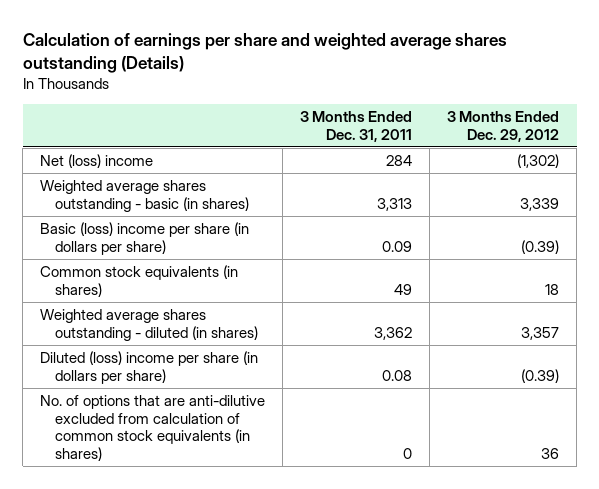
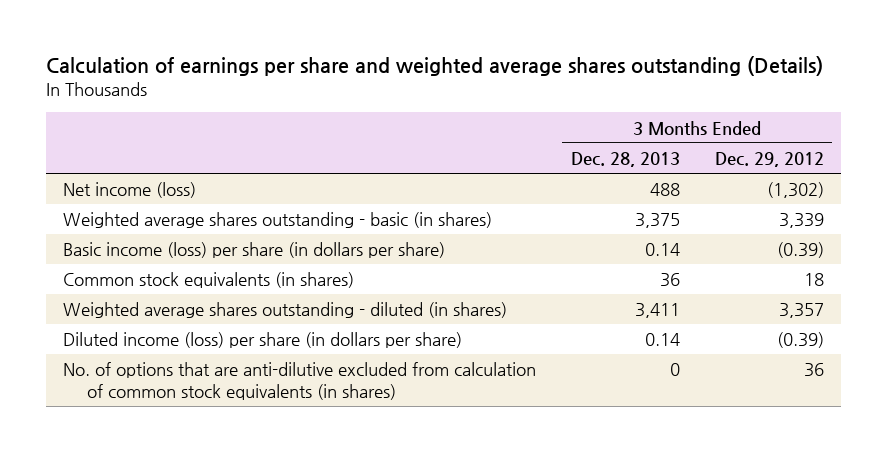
[300,111,413,142] 3 Months Ended Dec. 31, 2011 -> none
none -> [570,152,680,168] Dec. 28, 2013
[40,154,154,169] Net (loss) income -> [63,182,197,199] Net income (loss)
[40,222,250,255] Basic (loss) income per share (in dollars per share) -> [63,242,446,259] Basic income (loss) per share (in dollars per share)
[40,351,259,384] Diluted (loss) income per share (in dollars per share) -> [63,332,463,349] Diluted income (loss) per share (in dollars per share)

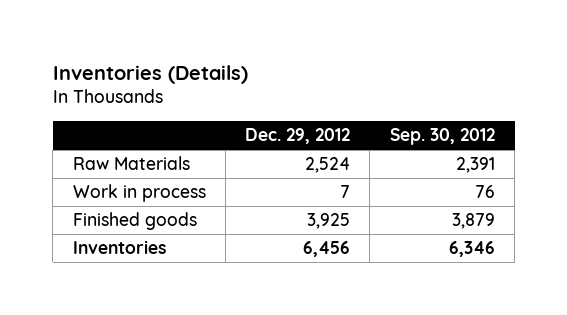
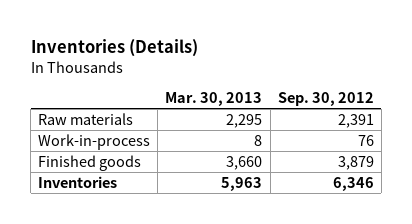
[245,128,351,145] Dec. 29, 2012 -> none
none -> [165,91,263,106] Mar. 30, 2013
[72,156,190,171] Raw Materials -> [38,112,134,125] Raw materials
[72,184,206,203] Work in process -> [38,133,151,150] Work-in-process

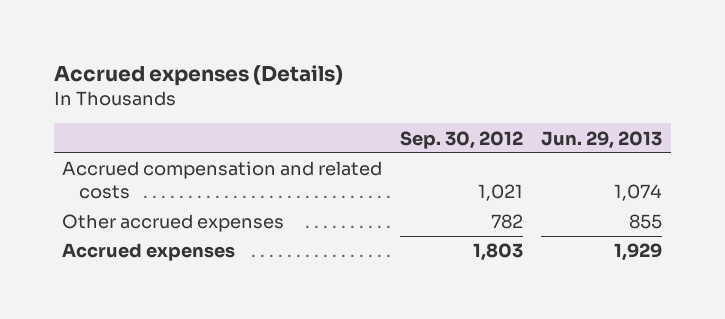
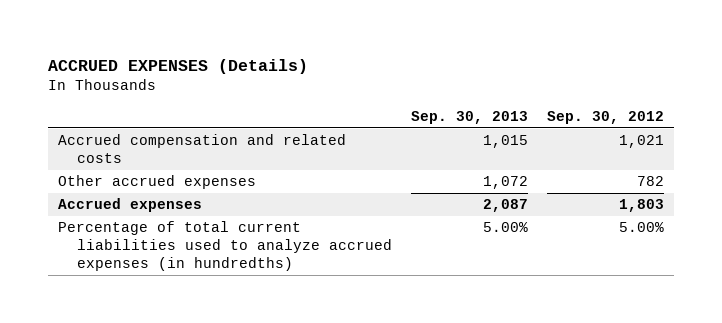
[53,65,343,87] Accrued expenses (Details) -> [48,58,309,74] ACCRUED EXPENSES (Details)
[541,130,663,149] Jun. 29, 2013 -> none
none -> [410,110,528,124] Sep. 30, 2013
none -> [57,221,392,271] Percentage of total current liabilities used to analyze accrued expenses (in hundredths)

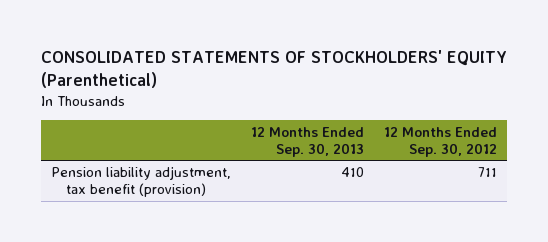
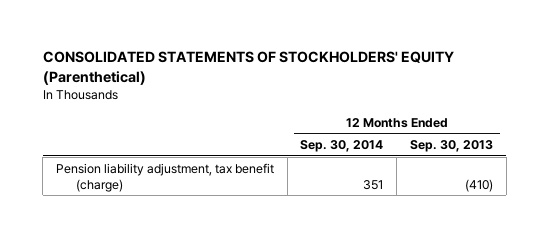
[384,126,498,157] 12 Months Ended Sep. 30, 2012 -> none
none -> [300,140,384,153] Sep. 30, 2014
[50,166,231,198] Pension liability adjustment, tax benefit (provision) -> [55,162,274,192] Pension liability adjustment, tax benefit (charge)
[341,167,365,178] 410 -> [464,178,493,192] (410)

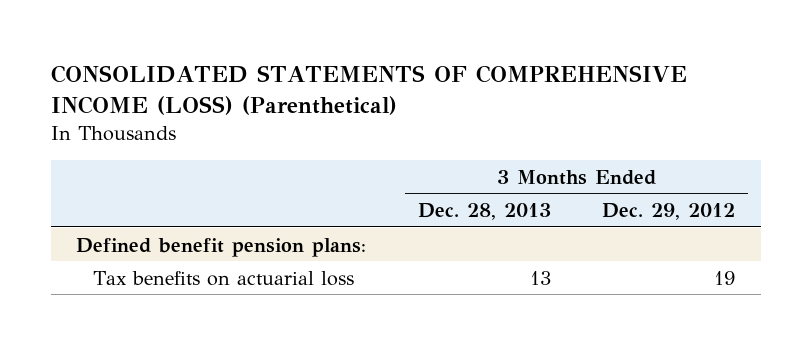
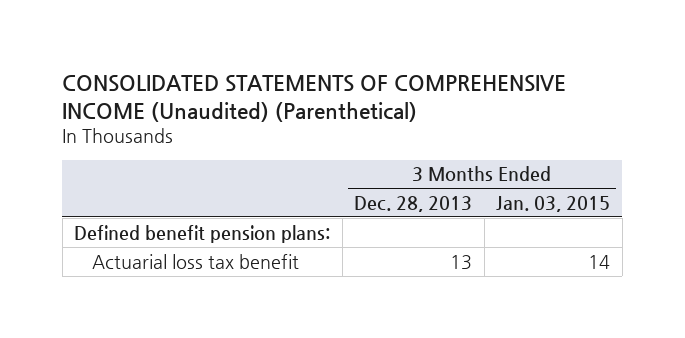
[50,64,687,115] CONSOLIDATED STATEMENTS OF COMPREHENSIVE INCOME (LOSS) (Parenthetical) -> [62,74,567,122] CONSOLIDATED STATEMENTS OF COMPREHENSIVE INCOME (Unaudited) (Parenthetical)
[602,203,736,221] Dec. 29, 2012 -> none
none -> [496,195,611,212] Jan. 03, 2015
[92,270,354,286] Tax benefits on actuarial loss -> [92,253,300,269] Actuarial loss tax benefit

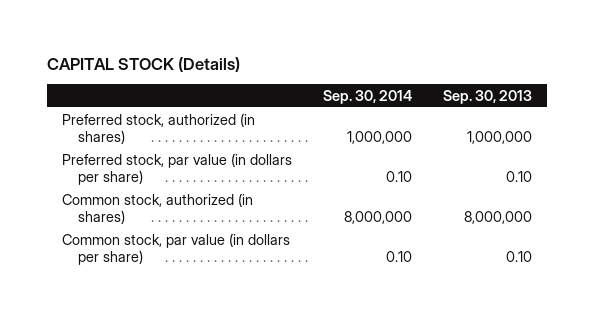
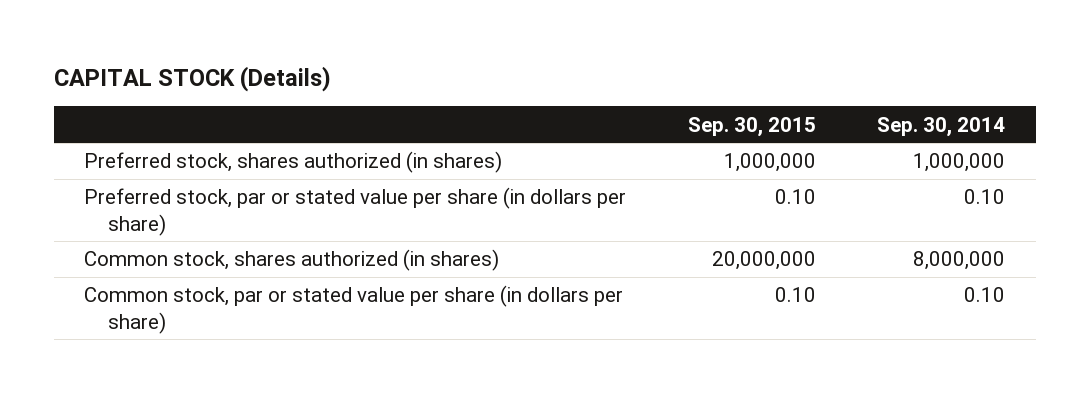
[443,89,533,104] Sep. 30, 2013 -> none
none -> [687,116,816,137] Sep. 30, 2015
[62,112,256,145] Preferred stock, authorized (in shares) -> [84,151,503,174] Preferred stock, shares authorized (in shares)
[62,152,293,186] Preferred stock, par value (in dollars per share) -> [84,187,627,236] Preferred stock, par or stated value per share (in dollars per share)
[62,192,254,225] Common stock, authorized (in shares) -> [84,249,500,272] Common stock, shares authorized (in shares)
[62,232,291,266] Common stock, par value (in dollars per share) -> [84,285,624,334] Common stock, par or stated value per share (in dollars per share)

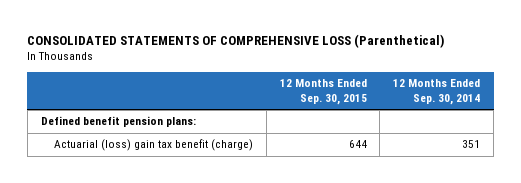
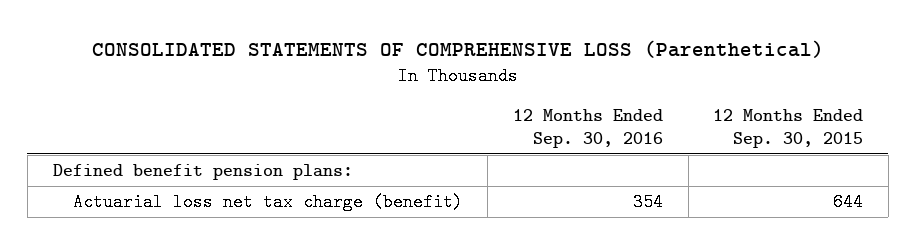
[393,79,481,105] 12 Months Ended Sep. 30, 2014 -> none
none -> [512,108,663,148] 12 Months Ended Sep. 30, 2016
[54,139,254,152] Actuarial (loss) gain tax benefit (charge) -> [72,193,463,212] Actuarial loss net tax charge (benefit)

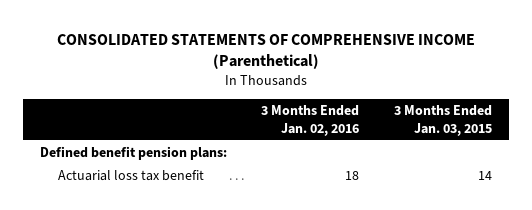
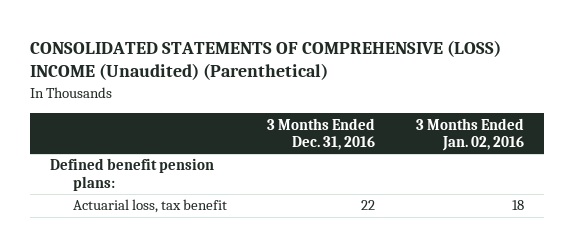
[56,33,475,70] CONSOLIDATED STATEMENTS OF COMPREHENSIVE INCOME (Parenthetical) -> [29,39,501,81] CONSOLIDATED STATEMENTS OF COMPREHENSIVE (LOSS) INCOME (Unaudited) (Parenthetical)
[393,104,492,136] 3 Months Ended Jan. 03, 2015 -> none
none -> [267,117,376,151] 3 Months Ended Dec. 31, 2016
[57,170,204,182] Actuarial loss tax benefit -> [73,199,228,214] Actuarial loss, tax benefit

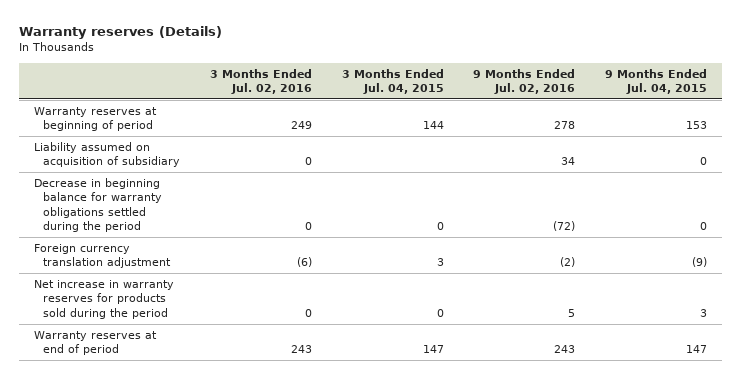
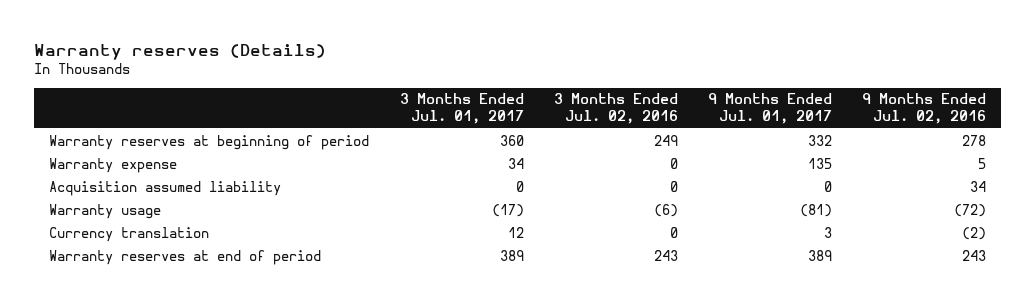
[341,68,444,94] 3 Months Ended Jul. 04, 2015 -> none
[605,68,708,94] 9 Months Ended Jul. 04, 2015 -> none
none -> [399,93,524,125] 3 Months Ended Jul. 01, 2017
none -> [707,93,832,125] 9 Months Ended Jul. 01, 2017
[33,178,163,232] Decrease in beginning balance for warranty obligations settled during the period -> none
[33,280,174,319] Net increase in warranty reserves for products sold during the period -> none
none -> [49,157,178,173] Warranty expense
[33,142,181,168] Liability assumed on acquisition of subsidiary -> [49,180,282,196] Acquisition assumed liability
none -> [49,203,162,219] Warranty usage
[33,244,172,269] Foreign currency translation adjustment -> [49,226,210,242] Currency translation
[296,257,312,268] (6) -> [669,226,678,238] 0

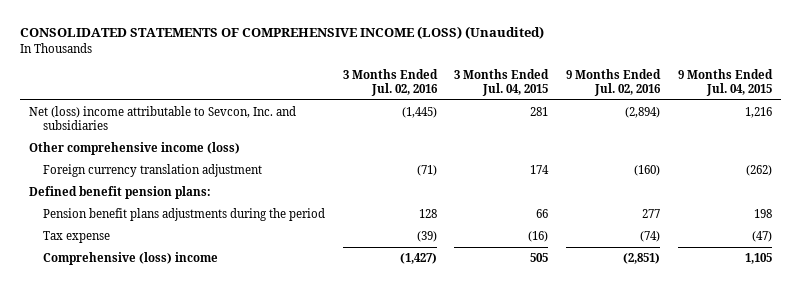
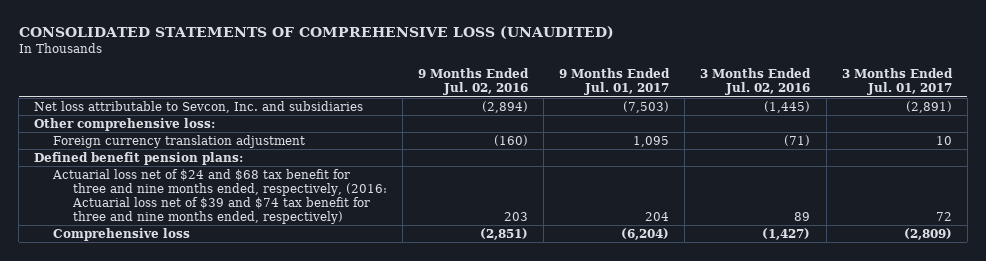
[19,26,544,40] CONSOLIDATED STATEMENTS OF COMPREHENSIVE INCOME (LOSS) (Unaudited) -> [18,26,614,40] CONSOLIDATED STATEMENTS OF COMPREHENSIVE LOSS (UNAUDITED)
[454,69,550,96] 3 Months Ended Jul. 04, 2015 -> none
[678,69,774,96] 9 Months Ended Jul. 04, 2015 -> none
none -> [559,68,671,96] 9 Months Ended Jul. 01, 2017
none -> [841,68,953,96] 3 Months Ended Jul. 01, 2017
[28,106,296,130] Net (loss) income attributable to Sevcon, Inc. and subsidiaries -> [34,100,364,113] Net loss attributable to Sevcon, Inc. and subsidiaries
[28,142,240,156] Other comprehensive income (loss) -> [34,117,216,131] Other comprehensive loss:
[42,208,325,222] Pension benefit plans adjustments during the period -> none
[42,231,110,244] Tax expense -> none
none -> [52,168,387,224] Actuarial loss net of $24 and $68 tax benefit for three and nine months ended, respectively, (2016: Actuarial loss net of $39 and $74 tax benefit for three and nine months ended, respectively)
[42,252,218,266] Comprehensive (loss) income -> [53,227,191,241] Comprehensive loss

